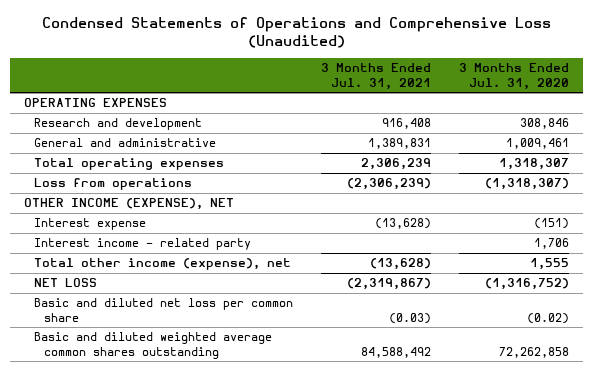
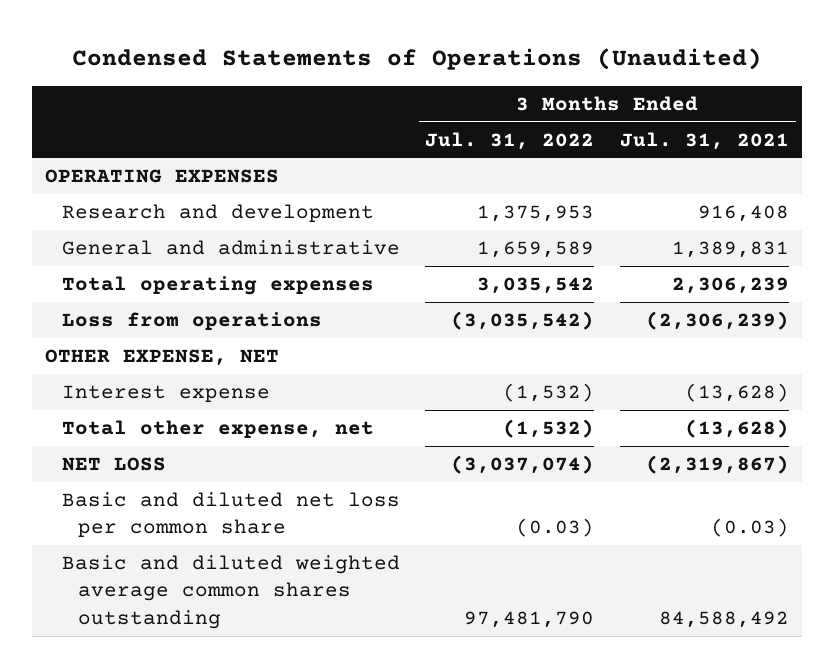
[41,16,551,49] Condensed Statements of Operations and Comprehensive Loss (Unaudited) -> [72,47,763,70] Condensed Statements of Operations (Unaudited)
[459,63,570,90] 3 Months Ended Jul. 31, 2020 -> none
none -> [425,131,595,150] Jul. 31, 2022
[23,198,234,211] OTHER INCOME (EXPENSE), NET -> [44,348,279,366] OTHER EXPENSE, NET
[34,238,252,251] Interest income - related party -> none
[34,258,292,271] Total other income (expense), net -> [61,419,374,438] Total other expense, net

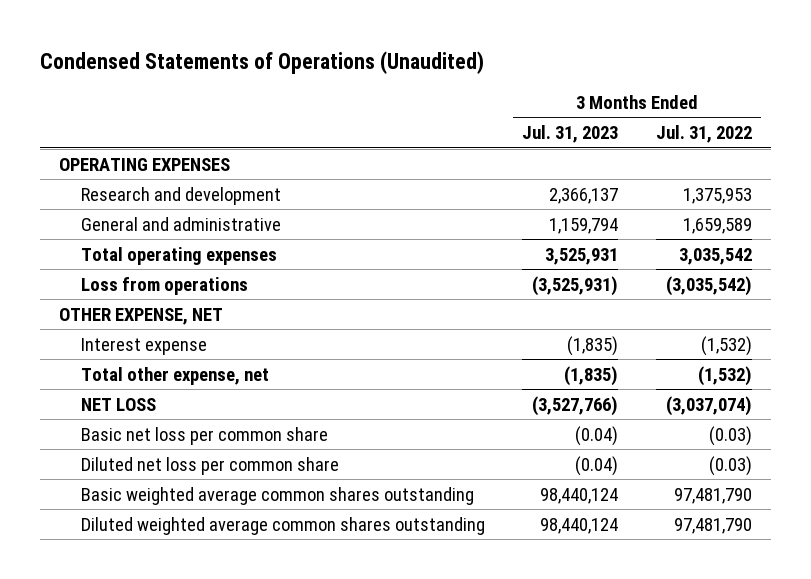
[620,131,790,150] Jul. 31, 2021 -> none
none -> [522,125,619,144] Jul. 31, 2023
[61,491,400,538] Basic and diluted net loss per common share -> [80,426,328,445] Basic net loss per common share
none -> [80,456,339,475] Diluted net loss per common share
none -> [80,486,474,505] Basic weighted average common shares outstanding
[61,554,400,629] Basic and diluted weighted average common shares outstanding -> [80,516,485,535] Diluted weighted average common shares outstanding

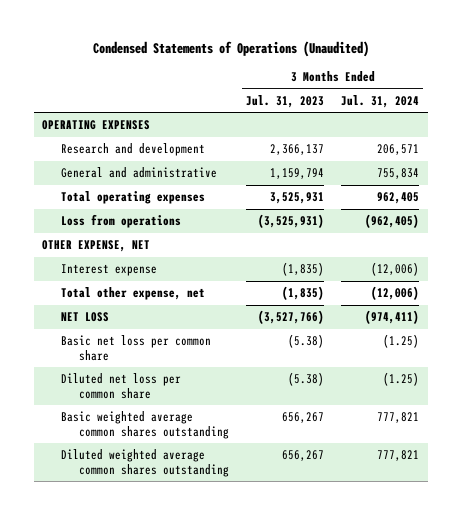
[656,125,753,144] Jul. 31, 2022 -> none
none -> [341,94,420,108] Jul. 31, 2024
[575,425,619,446] (0.04) -> [288,334,325,349] (5.38)
[575,455,619,476] (0.04) -> [288,372,325,387] (5.38)
[540,487,619,504] 98,440,124 -> [282,412,325,424] 656,267
[540,517,619,534] 98,440,124 -> [282,450,325,462] 656,267

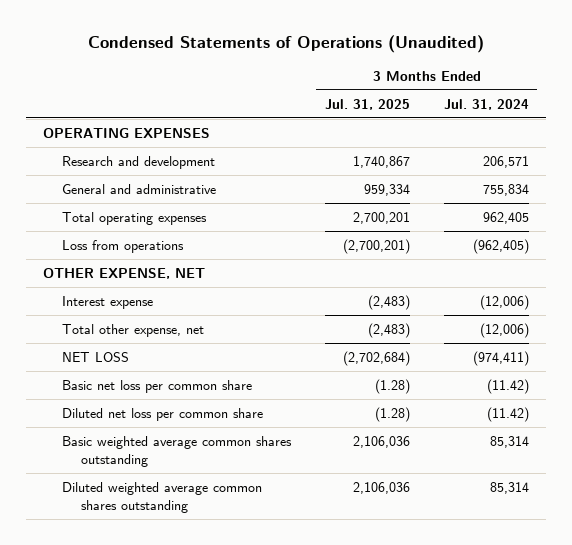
[246,94,325,108] Jul. 31, 2023 -> none
none -> [324,98,410,110] Jul. 31, 2025
[383,334,420,349] (1.25) -> [486,378,529,394] (11.42)
[383,372,420,387] (1.25) -> [486,406,529,422] (11.42)
[377,412,420,424] 777,821 -> [489,435,529,448] 85,314
[377,450,420,462] 777,821 -> [489,481,529,494] 85,314

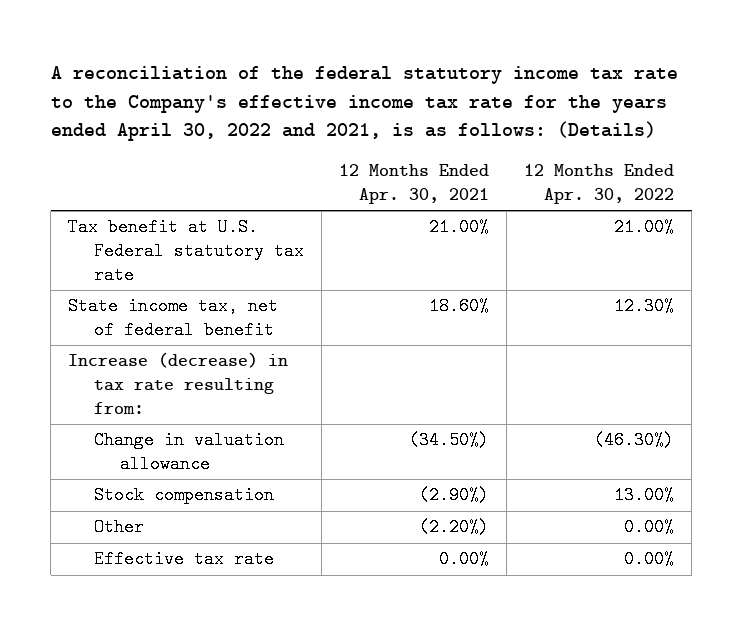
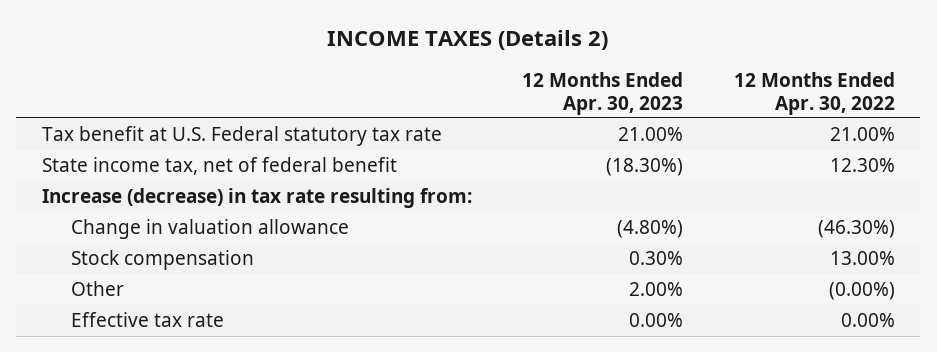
[50,66,678,142] A reconciliation of the federal statutory income tax rate to the Company's effective income tax rate for the years ended April 30, 2022 and 2021, is as follows: (Details) -> [327,29,609,50] INCOME TAXES (Details 2)
[339,164,490,204] 12 Months Ended Apr. 30, 2021 -> none
none -> [522,71,684,115] 12 Months Ended Apr. 30, 2023
[624,518,675,537] 0.00% -> [829,282,896,301] (0.00%)

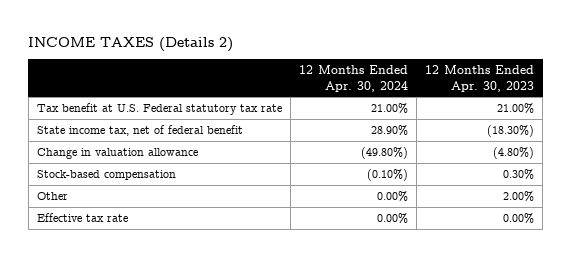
[734,71,896,115] 12 Months Ended Apr. 30, 2022 -> none
none -> [299,65,409,92] 12 Months Ended Apr. 30, 2024
[41,188,472,209] Increase (decrease) in tax rate resulting from: -> none
[71,250,255,271] Stock compensation -> [37,170,177,181] Stock-based compensation

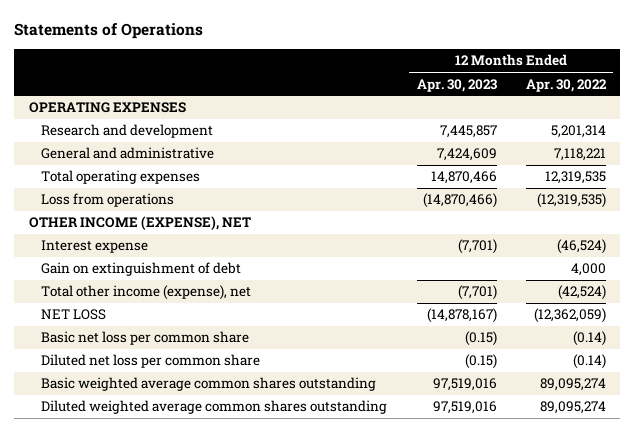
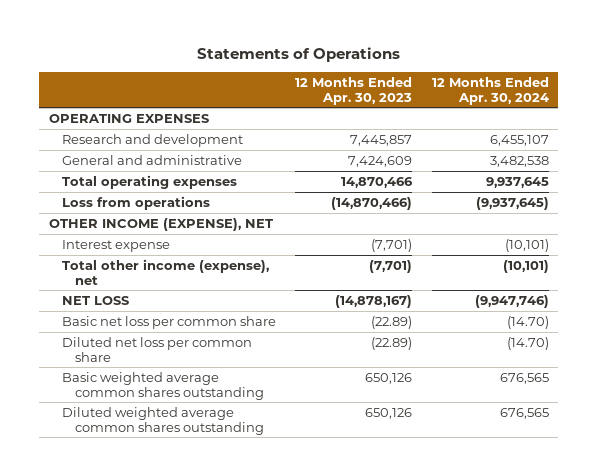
[525,78,607,92] Apr. 30, 2022 -> none
none -> [431,76,549,105] 12 Months Ended Apr. 30, 2024
[41,262,242,277] Gain on extinguishment of debt -> none
[464,331,497,347] (0.15) -> [371,315,413,329] (22.89)
[464,354,497,370] (0.15) -> [371,336,413,350] (22.89)
[432,378,497,392] 97,519,016 -> [365,372,413,384] 650,126
[432,401,497,415] 97,519,016 -> [365,407,413,419] 650,126

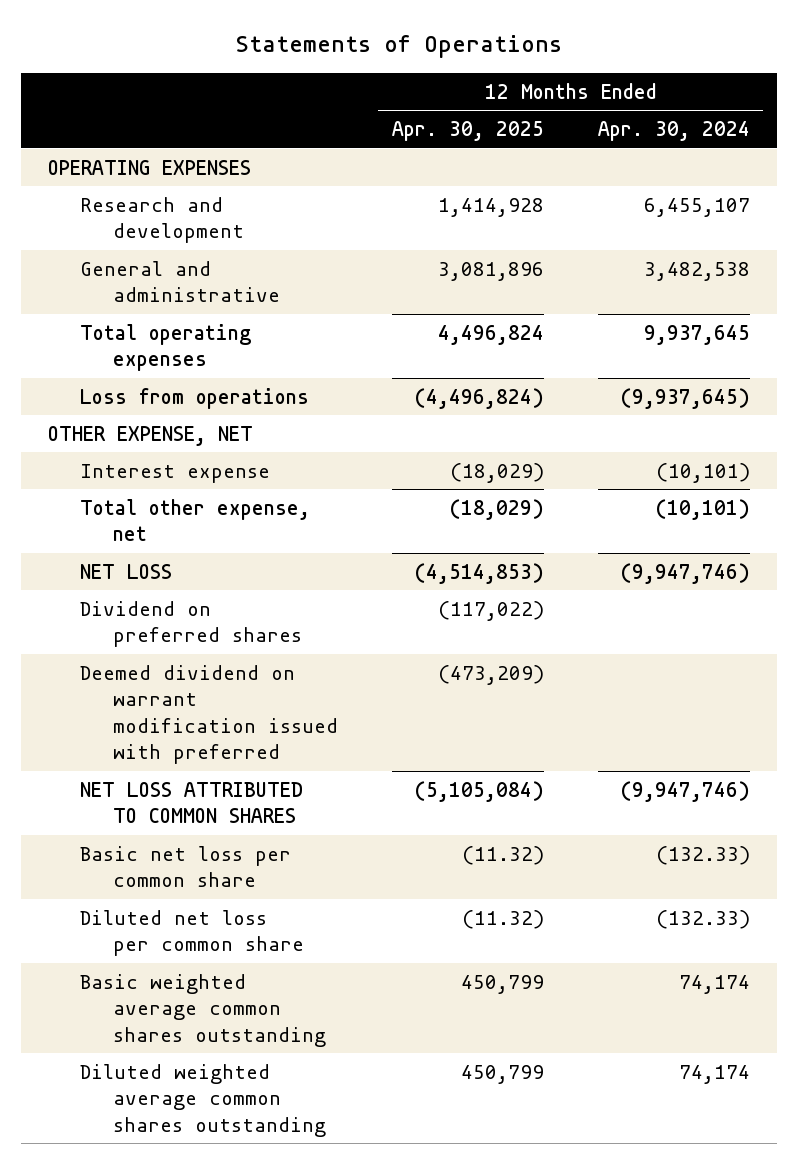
[295,76,413,105] 12 Months Ended Apr. 30, 2023 -> none
none -> [391,121,544,142] Apr. 30, 2025
[49,217,274,231] OTHER INCOME (EXPENSE), NET -> [47,425,253,446] OTHER EXPENSE, NET
[61,258,269,285] Total other income (expense), net -> [80,498,311,542] Total other expense, net
none -> [80,600,302,648] Dividend on preferred shares
none -> [80,664,338,765] Deemed dividend on warrant modification issued with preferred
none -> [80,781,304,824] NET LOSS ATTRIBUTED TO COMMON SHARES
[506,315,549,329] (14.70) -> [655,845,750,865] (132.33)
[506,336,549,350] (14.70) -> [655,909,750,929] (132.33)
[499,372,549,384] 676,565 -> [678,974,750,994] 74,174
[499,407,549,419] 676,565 -> [678,1064,750,1084] 74,174

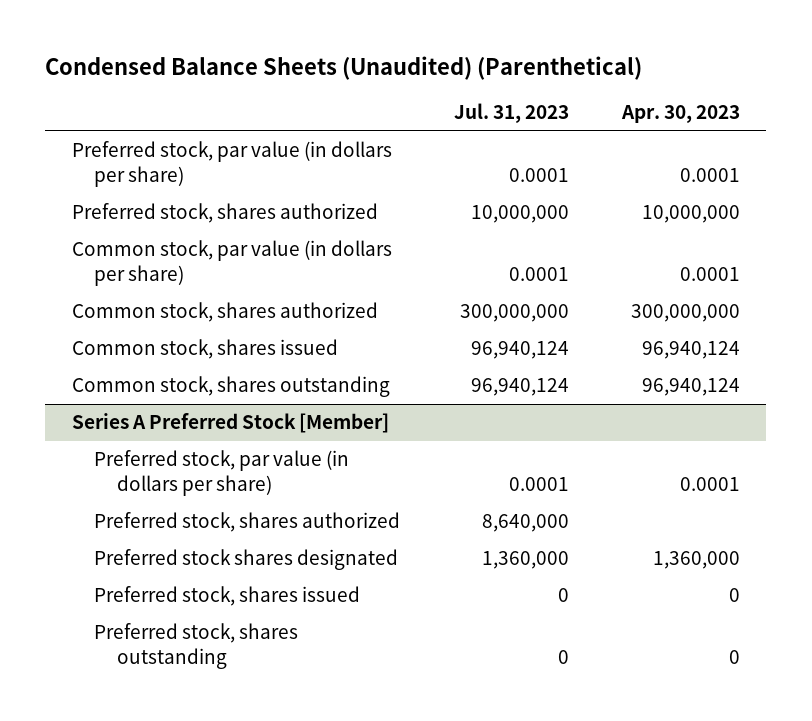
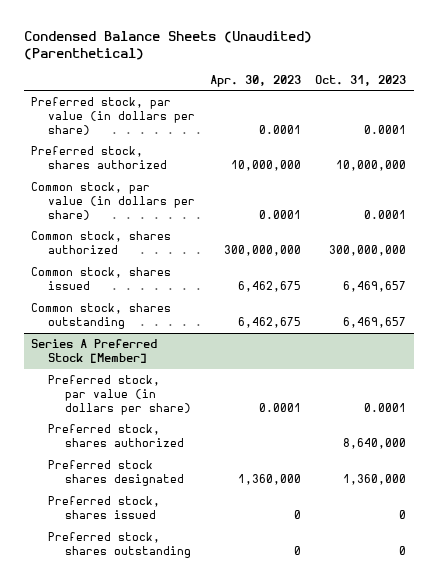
[453,103,569,124] Jul. 31, 2023 -> none
none -> [315,74,407,86] Oct. 31, 2023
[641,341,740,360] 96,940,124 -> [237,280,301,292] 6,462,675
[641,378,740,397] 96,940,124 -> [237,316,301,328] 6,462,675

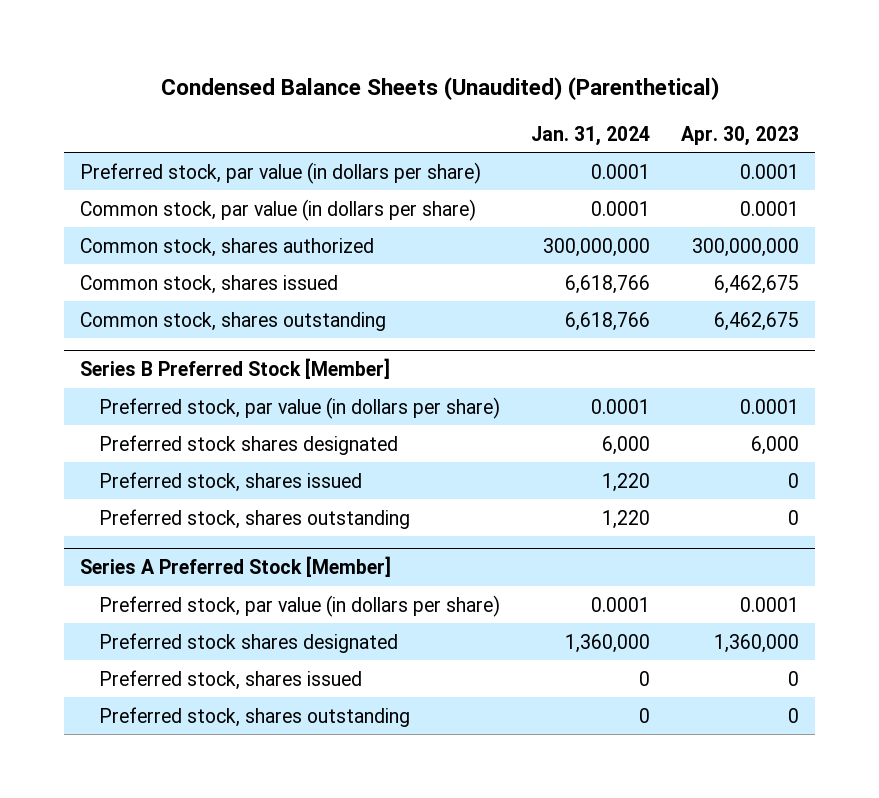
[315,74,407,86] Oct. 31, 2023 -> none
none -> [531,125,651,146] Jan. 31, 2024
[30,146,167,169] Preferred stock, shares authorized -> none
none -> [80,358,391,380] Series B Preferred Stock [Member]
none -> [99,396,501,419] Preferred stock, par value (in dollars per share)
none -> [99,434,399,455] Preferred stock shares designated
none -> [99,471,363,492] Preferred stock, shares issued
none -> [99,508,411,529] Preferred stock, shares outstanding
[47,424,184,447] Preferred stock, shares authorized -> none

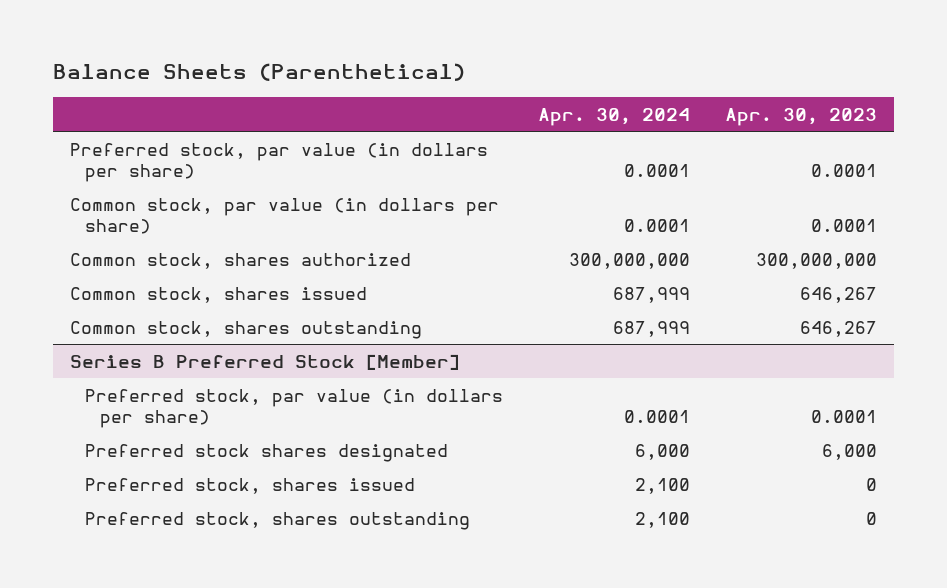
[160,77,719,101] Condensed Balance Sheets (Unaudited) (Parenthetical) -> [52,63,465,82] Balance Sheets (Parenthetical)
[531,125,651,146] Jan. 31, 2024 -> none
none -> [537,107,690,126] Apr. 30, 2024
[714,274,800,294] 6,462,675 -> [799,286,877,303] 646,267
[714,311,800,331] 6,462,675 -> [799,320,877,337] 646,267
[80,556,392,578] Series A Preferred Stock [Member] -> none
[99,594,501,617] Preferred stock, par value (in dollars per share) -> none
[99,632,399,653] Preferred stock shares designated -> none
[99,669,363,690] Preferred stock, shares issued -> none
[99,706,411,727] Preferred stock, shares outstanding -> none

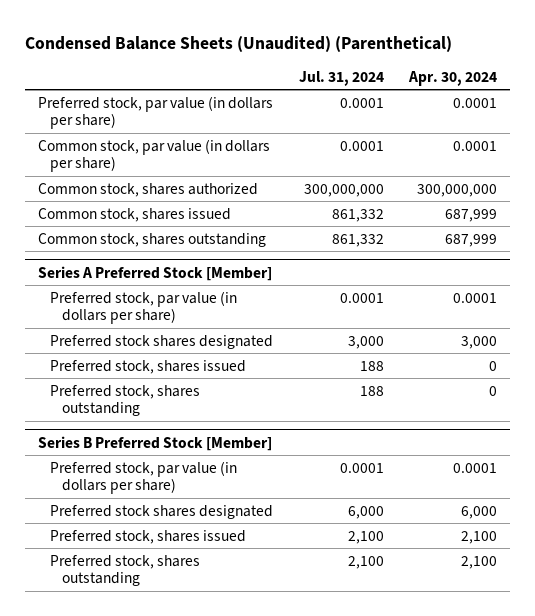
[52,63,465,82] Balance Sheets (Parenthetical) -> [24,35,452,52] Condensed Balance Sheets (Unaudited) (Parenthetical)
[724,107,877,126] Apr. 30, 2023 -> none
none -> [298,70,384,86] Jul. 31, 2024
none -> [37,265,272,281] Series A Preferred Stock [Member]
none -> [49,290,237,325] Preferred stock, par value (in dollars per share)
none -> [49,334,273,349] Preferred stock shares designated
none -> [49,359,246,374] Preferred stock, shares issued
none -> [49,384,200,417] Preferred stock, shares outstanding

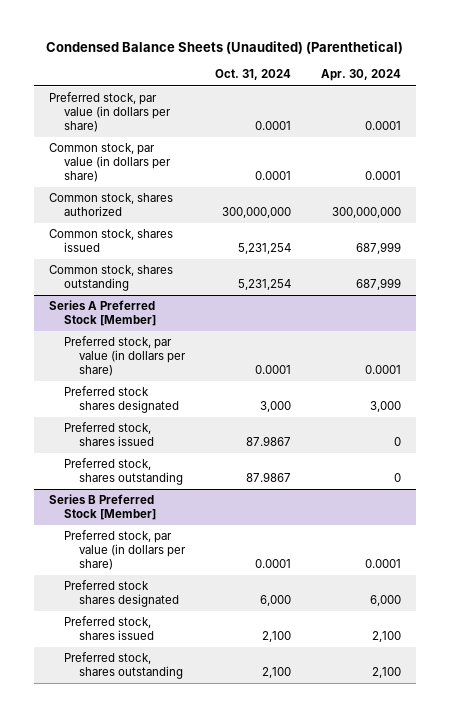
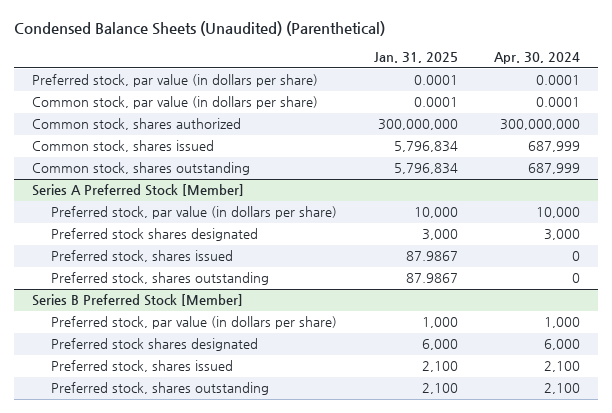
[214,69,291,81] Oct. 31, 2024 -> none
none -> [373,52,458,64] Jan. 31, 2025
[364,364,401,374] 0.0001 -> [536,207,581,219] 10,000
[364,558,401,568] 0.0001 -> [544,317,581,329] 1,000

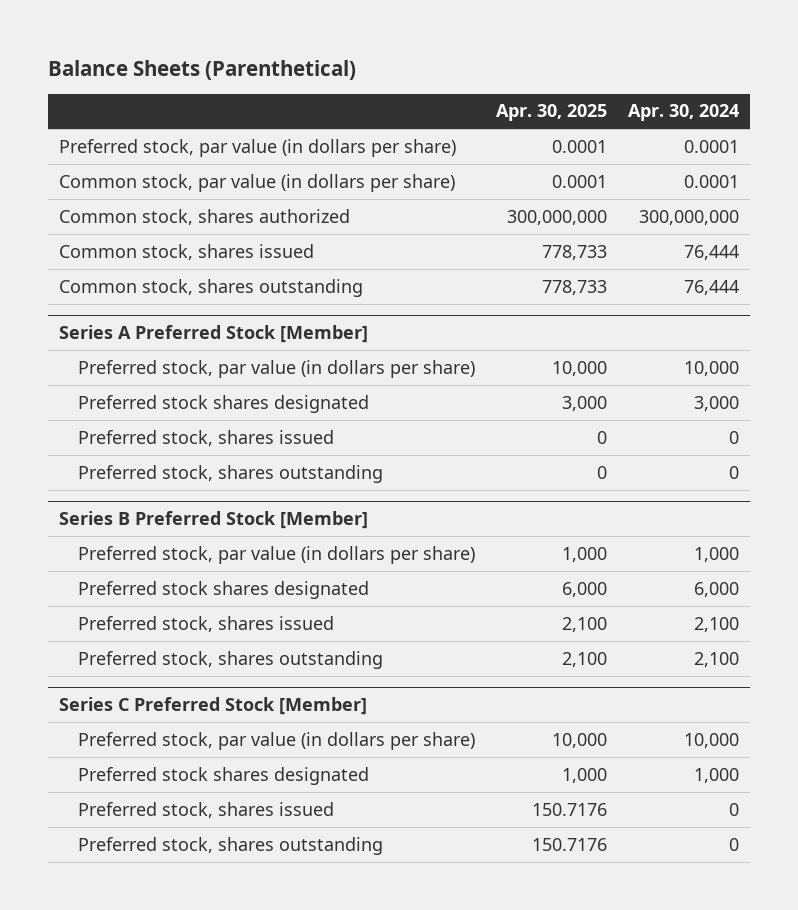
[13,21,385,37] Condensed Balance Sheets (Unaudited) (Parenthetical) -> [48,59,357,80] Balance Sheets (Parenthetical)
[373,52,458,64] Jan. 31, 2025 -> none
none -> [496,104,608,122] Apr. 30, 2025
[528,141,581,153] 687,999 -> [684,244,740,260] 76,444
[528,163,581,175] 687,999 -> [684,279,740,295] 76,444
none -> [58,697,367,716] Series C Preferred Stock [Member]
none -> [78,731,476,750] Preferred stock, par value (in dollars per share)
none -> [78,766,370,785] Preferred stock shares designated
none -> [78,801,335,818] Preferred stock, shares issued
none -> [78,836,384,855] Preferred stock, shares outstanding

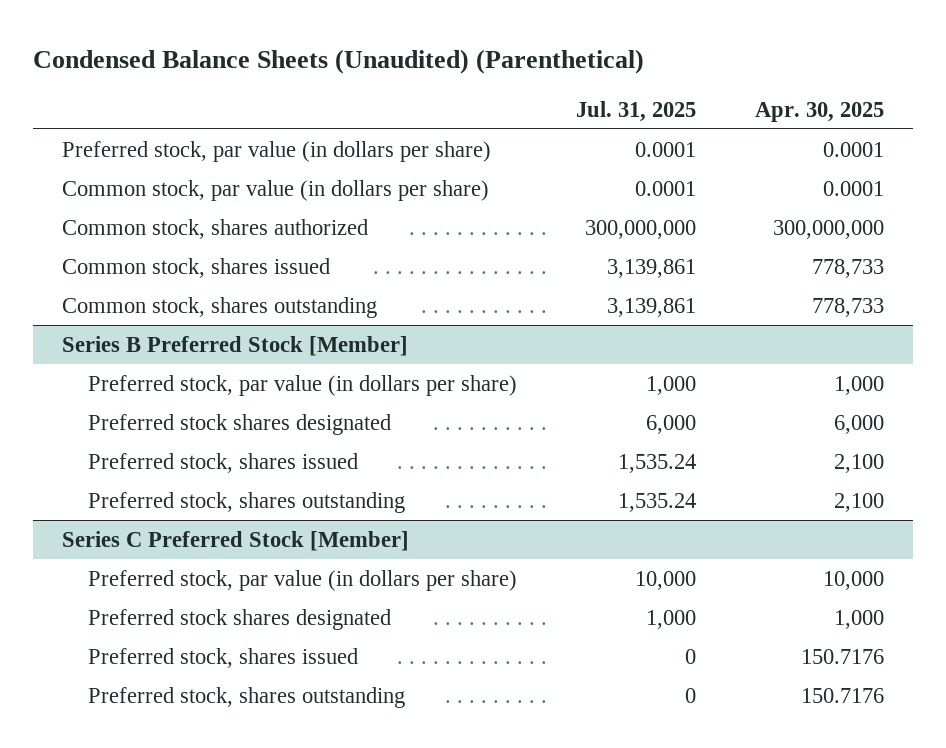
[48,59,357,80] Balance Sheets (Parenthetical) -> [32,48,644,74] Condensed Balance Sheets (Unaudited) (Parenthetical)
[628,104,740,122] Apr. 30, 2024 -> none
none -> [576,100,697,122] Jul. 31, 2025
[58,325,368,344] Series A Preferred Stock [Member] -> none
[78,359,476,378] Preferred stock, par value (in dollars per share) -> none
[78,394,370,413] Preferred stock shares designated -> none
[78,429,335,446] Preferred stock, shares issued -> none
[78,464,384,483] Preferred stock, shares outstanding -> none

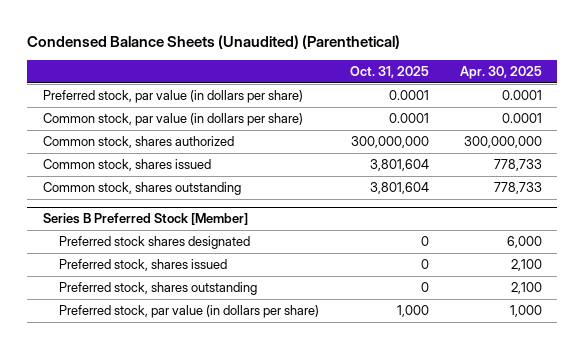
[576,100,697,122] Jul. 31, 2025 -> none
none -> [349,66,429,79] Oct. 31, 2025
[62,530,410,551] Series C Preferred Stock [Member] -> none
[88,569,518,591] Preferred stock, par value (in dollars per share) -> none
[88,608,392,630] Preferred stock shares designated -> none
[88,647,359,668] Preferred stock, shares issued -> none
[88,686,406,708] Preferred stock, shares outstanding -> none
[88,374,518,396] Preferred stock, par value (in dollars per share) -> [58,304,319,318] Preferred stock, par value (in dollars per share)

